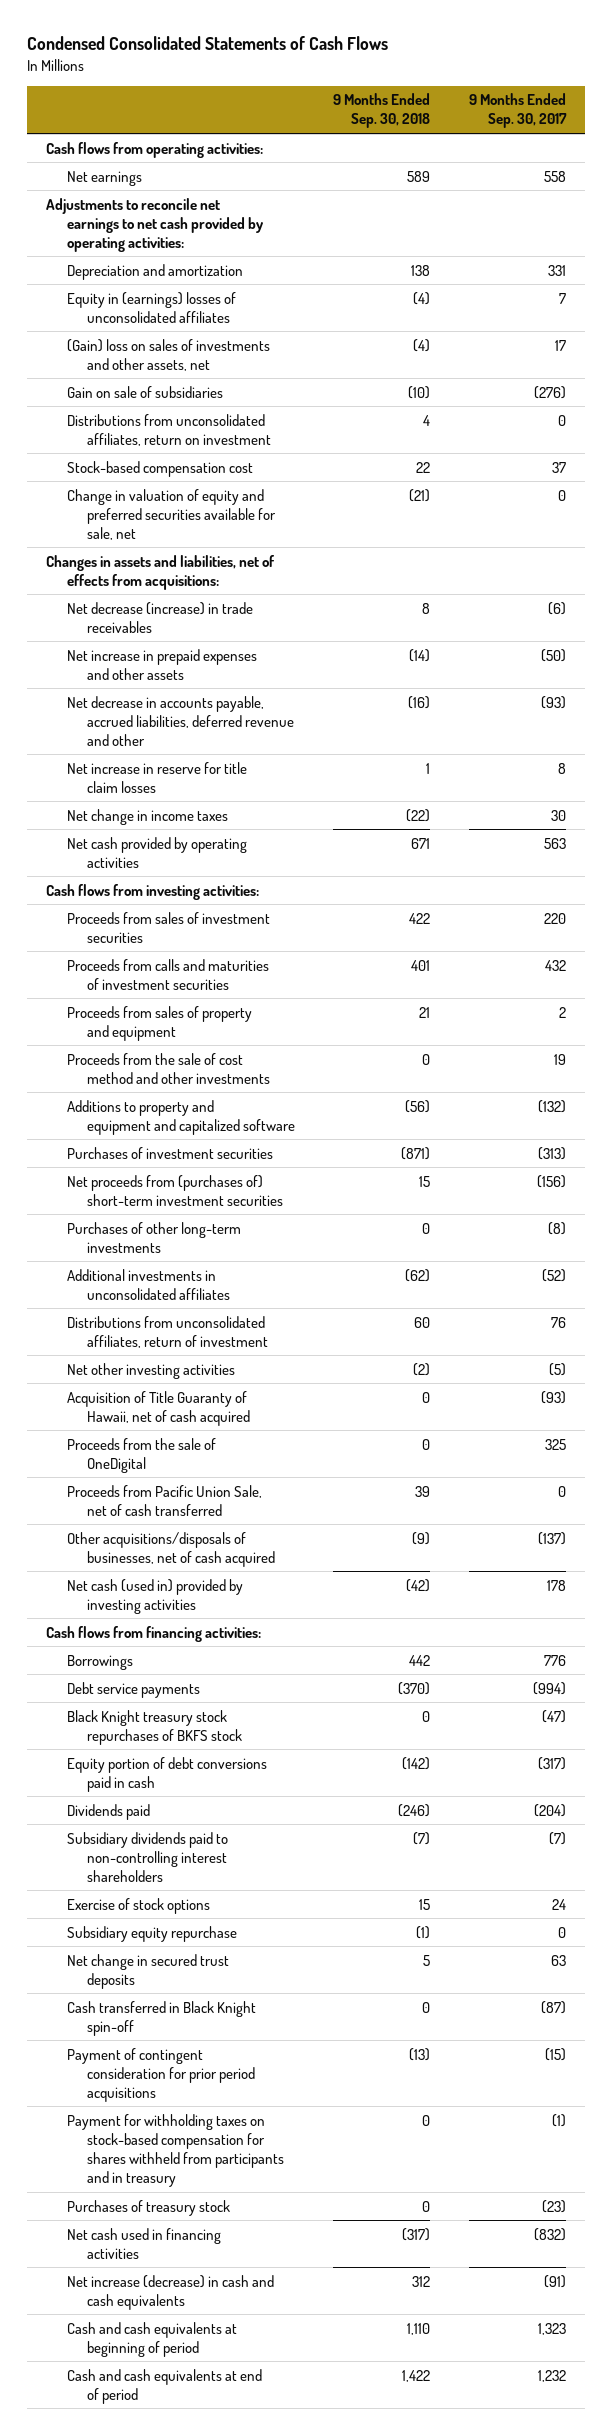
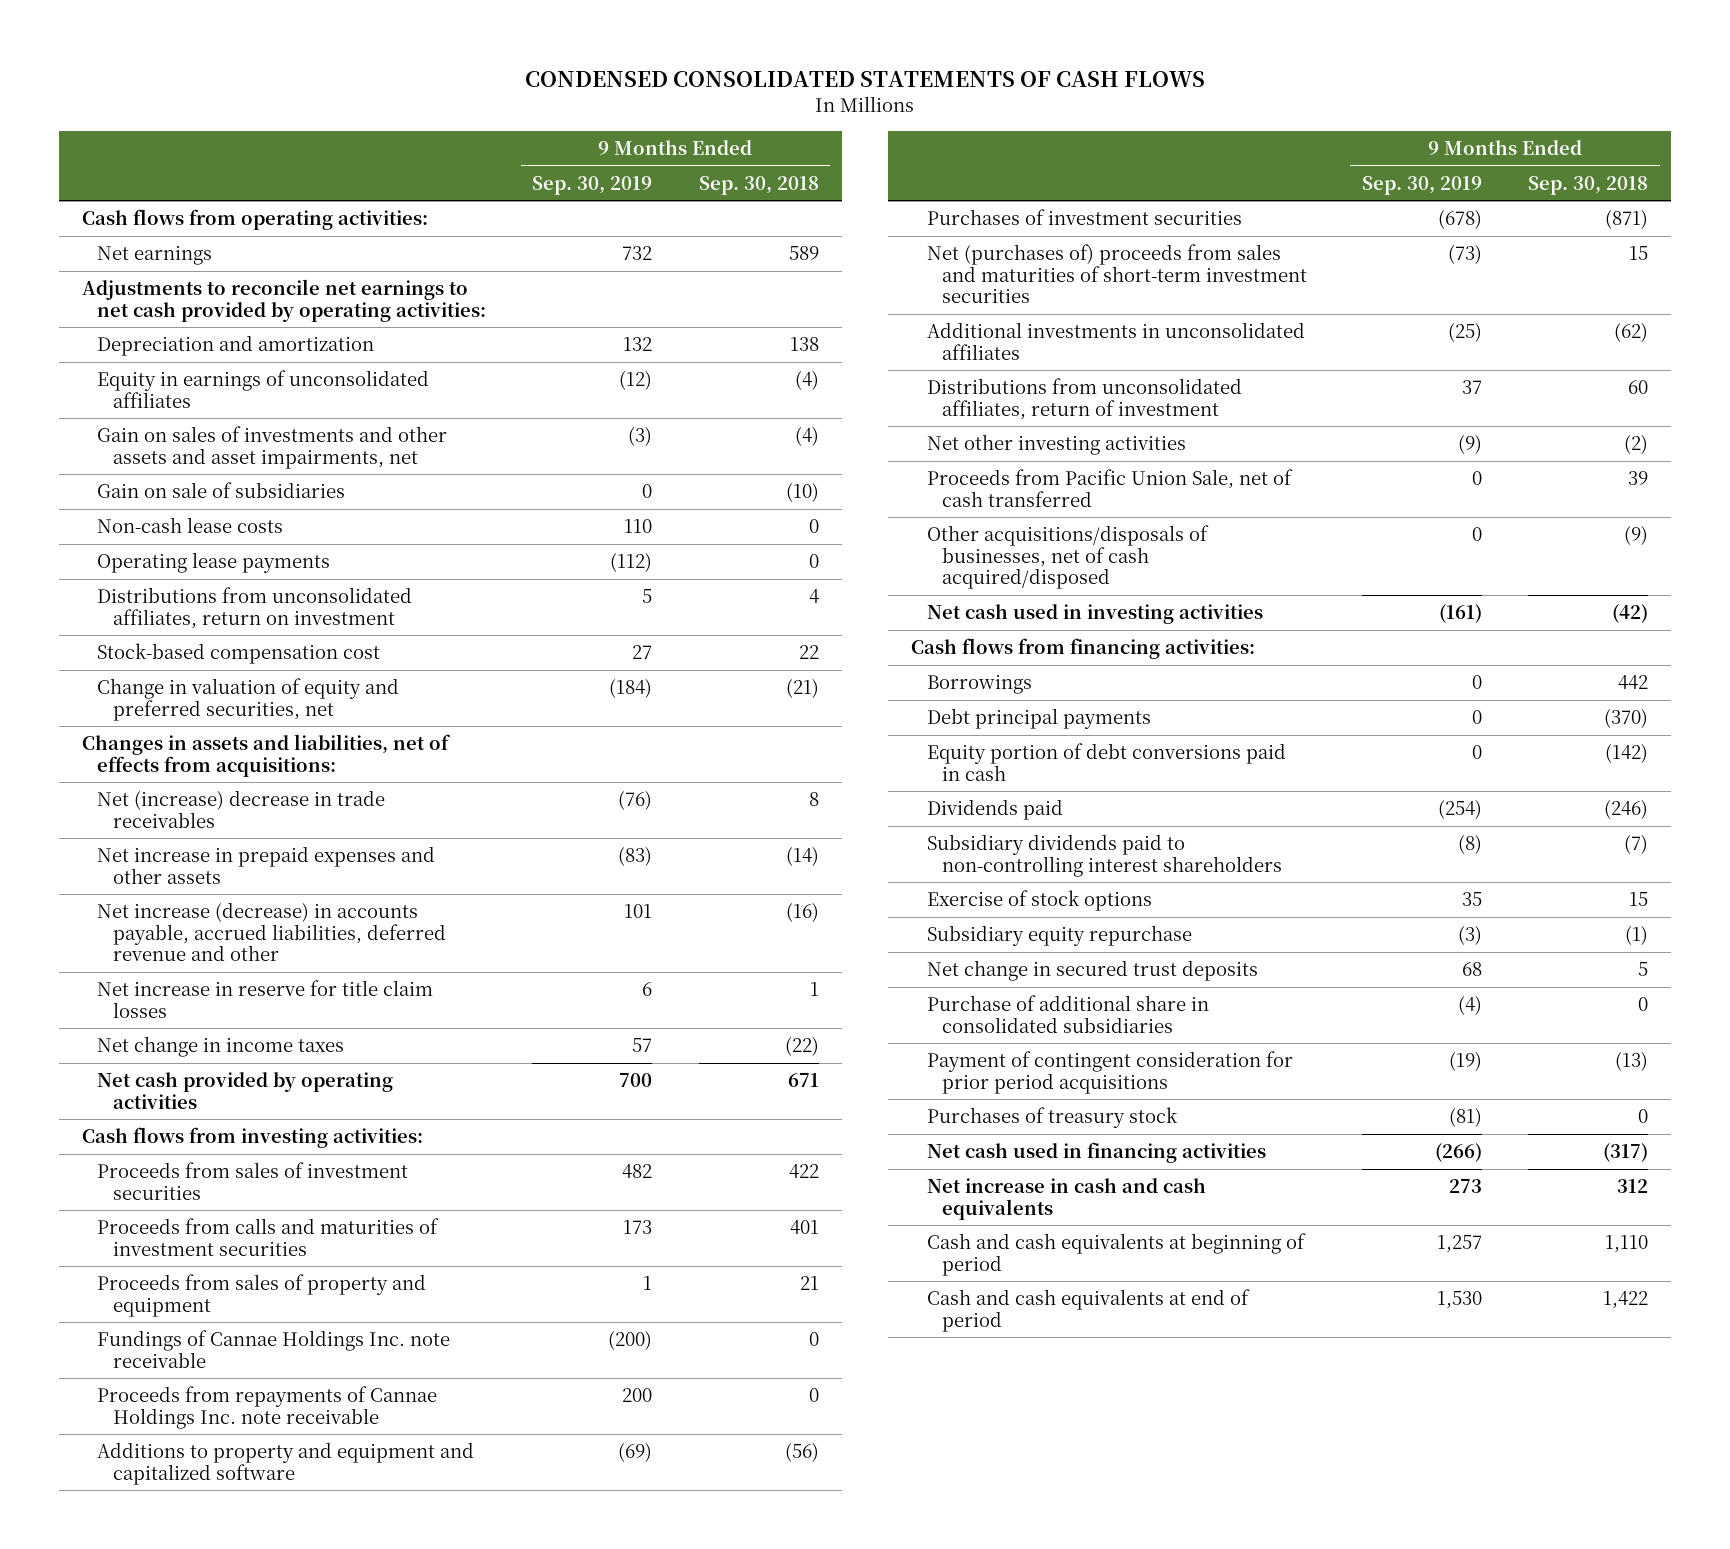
[27,36,389,51] Condensed Consolidated Statements of Cash Flows -> [524,71,1205,88] CONDENSED CONSOLIDATED STATEMENTS OF CASH FLOWS
[468,93,567,129] 9 Months Ended Sep. 30, 2017 -> none
none -> [532,175,653,195] Sep. 30, 2019
[66,291,236,323] Equity in (earnings) losses of unconsolidated affiliates -> [97,370,430,408] Equity in earnings of unconsolidated affiliates
[66,338,270,371] (Gain) loss on sales of investments and other assets, net -> [97,426,448,469] Gain on sales of investments and other assets and asset impairments, net
none -> [97,517,284,534] Non-cash lease costs
none -> [97,552,331,574] Operating lease payments
[66,488,276,540] Change in valuation of equity and preferred securities available for sale, net -> [97,678,400,721] Change in valuation of equity and preferred securities, net
[66,601,253,633] Net decrease (increase) in trade receivables -> [97,790,386,828] Net (increase) decrease in trade receivables
[66,695,294,746] Net decrease in accounts payable, accrued liabilities, deferred revenue and other -> [97,902,446,962] Net increase (decrease) in accounts payable, accrued liabilities, deferred revenue and other
[66,1052,270,1084] Proceeds from the sale of cost method and other investments -> none
none -> [97,1330,451,1368] Fundings of Cannae Holdings Inc. note receivable
none -> [97,1386,438,1429] Proceeds from repayments of Cannae Holdings Inc. note receivable
[66,1221,241,1253] Purchases of other long-term investments -> none
[66,1174,283,1206] Net proceeds from (purchases of) short-term investment securities -> [926,244,1308,304] Net (purchases of) proceeds from sales and maturities of short-term investment securities
[66,1390,250,1426] Acquisition of Title Guaranty of Hawaii, net of cash acquired -> none
[66,1437,216,1473] Proceeds from the sale of OneDigital -> none
[66,1531,275,1567] Other acquisitions/disposals of businesses, net of cash acquired -> [926,525,1209,590] Other acquisitions/disposals of businesses, net of cash acquired/disposed
[66,1578,243,1614] Net cash (used in) provided by investing activities -> [926,604,1263,625] Net cash used in investing activities
[66,1709,242,1745] Black Knight treasury stock repurchases of BKFS stock -> none
[66,1681,200,1698] Debt service payments -> [926,708,1151,730] Debt principal payments
[66,2000,256,2036] Cash transferred in Black Knight spin-off -> none
none -> [926,995,1209,1033] Purchase of additional share in consolidated subsidiaries
[66,2113,284,2187] Payment for withholding taxes on stock-based compensation for shares withheld from participants and in treasury -> none
[66,2274,274,2310] Net increase (decrease) in cash and cash equivalents -> [926,1178,1206,1220] Net increase in cash and cash equivalents

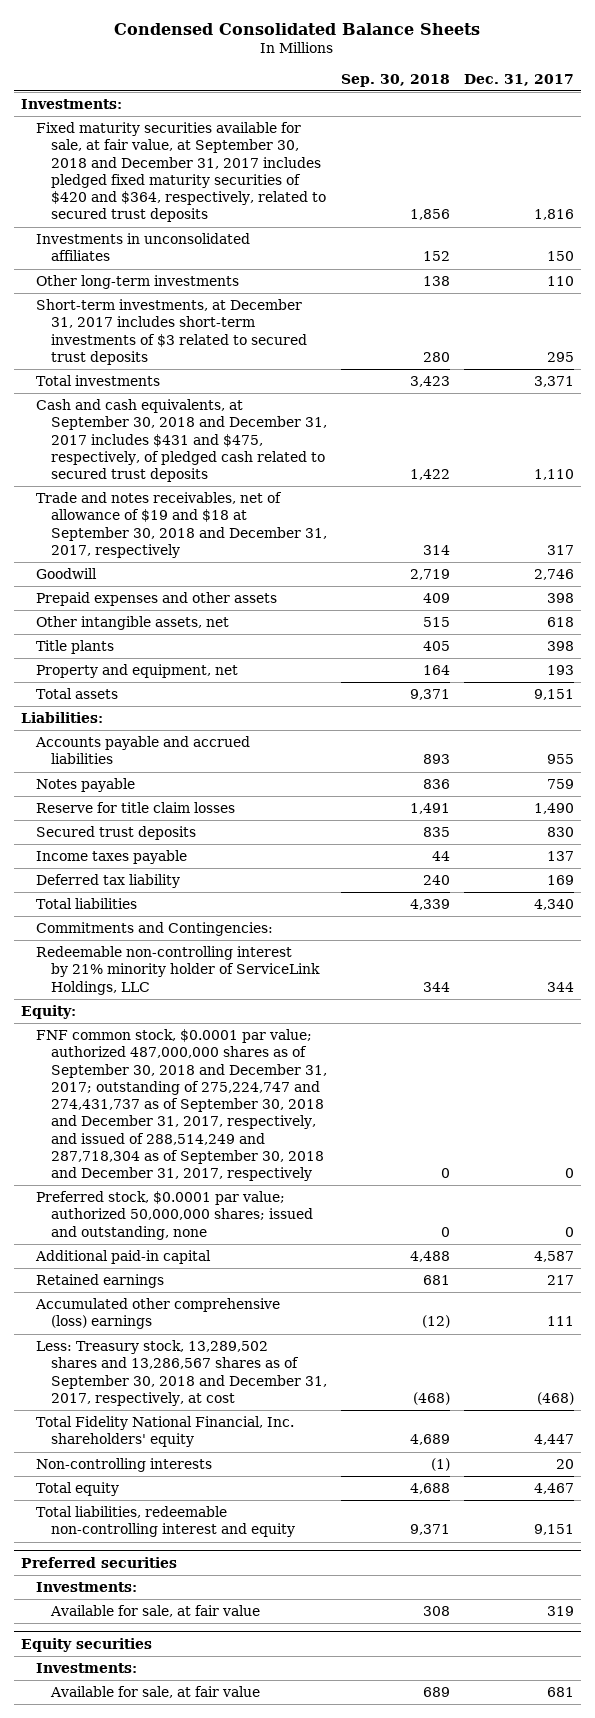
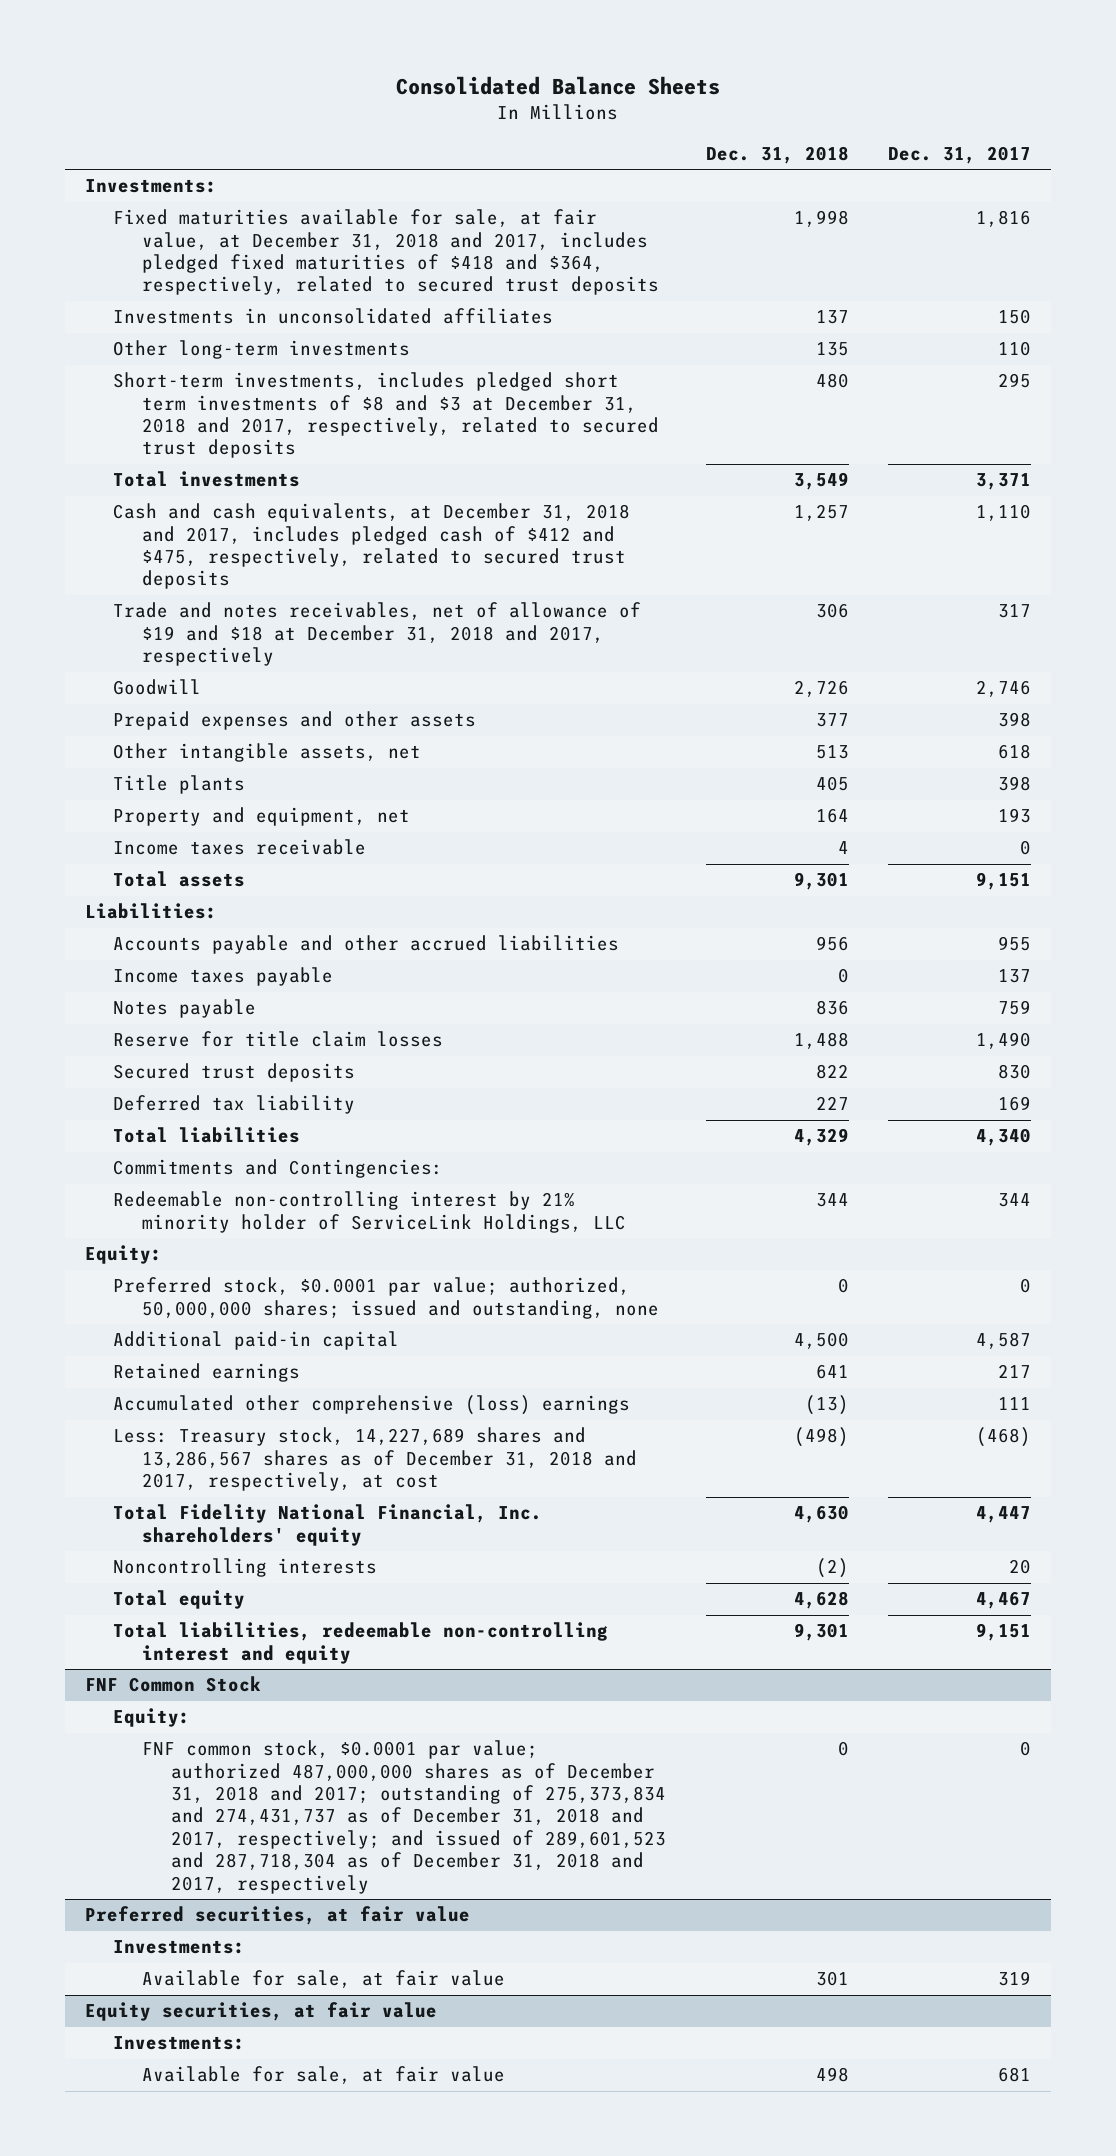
[114,22,481,35] Condensed Consolidated Balance Sheets -> [396,75,721,95] Consolidated Balance Sheets
[340,73,450,87] Sep. 30, 2018 -> none
none -> [705,145,849,164] Dec. 31, 2018
[35,122,326,223] Fixed maturity securities available for sale, at fair value, at September 30, 2018 and December 31, 2017 includes pledged fixed maturity securities of $420 and $364, respectively, related to secured trust deposits -> [113,209,660,296] Fixed maturities available for sale, at fair value, at December 31, 2018 and 2017, includes pledged fixed maturities of $418 and $364, respectively, related to secured trust deposits
[35,299,307,365] Short-term investments, at December 31, 2017 includes short-term investments of $3 related to secured trust deposits -> [113,372,660,459] Short-term investments, includes pledged short term investments of $8 and $3 at December 31, 2018 and 2017, respectively, related to secured trust deposits
[35,399,327,483] Cash and cash equivalents, at September 30, 2018 and December 31, 2017 includes $431 and $475, respectively, of pledged cash related to secured trust deposits -> [113,503,631,590] Cash and cash equivalents, at December 31, 2018 and 2017, includes pledged cash of $412 and $475, respectively, related to secured trust deposits
[35,492,327,558] Trade and notes receivables, net of allowance of $19 and $18 at September 30, 2018 and December 31, 2017, respectively -> [113,602,642,667] Trade and notes receivables, net of allowance of $19 and $18 at December 31, 2018 and 2017, respectively
none -> [113,839,367,856] Income taxes receivable
[34,736,250,765] Accounts payable and accrued liabilities -> [113,935,620,955] Accounts payable and other accrued liabilities
[35,850,187,865] Income taxes payable -> [113,967,334,987] Income taxes payable
[35,1029,327,1182] FNF common stock, $0.0001 par value; authorized 487,000,000 shares as of September 30, 2018 and December 31, 2017; outstanding of 275,224,747 and 274,431,737 as of September 30, 2018 and December 31, 2017, respectively, and issued of 288,514,249 and 287,718,304 as of September 30, 2018 and December 31, 2017, respectively -> none
[35,1191,313,1240] Preferred stock, $0.0001 par value; authorized 50,000,000 shares; issued and outstanding, none -> [113,1277,660,1319] Preferred stock, $0.0001 par value; authorized, 50,000,000 shares; issued and outstanding, none
[35,1340,327,1406] Less: Treasury stock, 13,289,502 shares and 13,286,567 shares as of September 30, 2018 and December 31, 2017, respectively, at cost -> [113,1427,638,1492] Less: Treasury stock, 14,227,689 shares and 13,286,567 shares as of December 31, 2018 and 2017, respectively, at cost
[35,1458,212,1473] Non-controlling interests -> [113,1558,378,1578] Noncontrolling interests
none -> [84,1676,261,1693] FNF Common Stock
none -> [113,1708,191,1728] Equity:
none -> [142,1740,667,1894] FNF common stock, $0.0001 par value; authorized 487,000,000 shares as of December 31, 2018 and 2017; outstanding of 275,373,834 and 274,431,737 as of December 31, 2018 and 2017, respectively; and issued of 289,601,523 and 287,718,304 as of December 31, 2018 and 2017, respectively
[20,1556,177,1568] Preferred securities -> [84,1906,470,1926] Preferred securities, at fair value
[20,1637,152,1652] Equity securities -> [84,2002,437,2022] Equity securities, at fair value

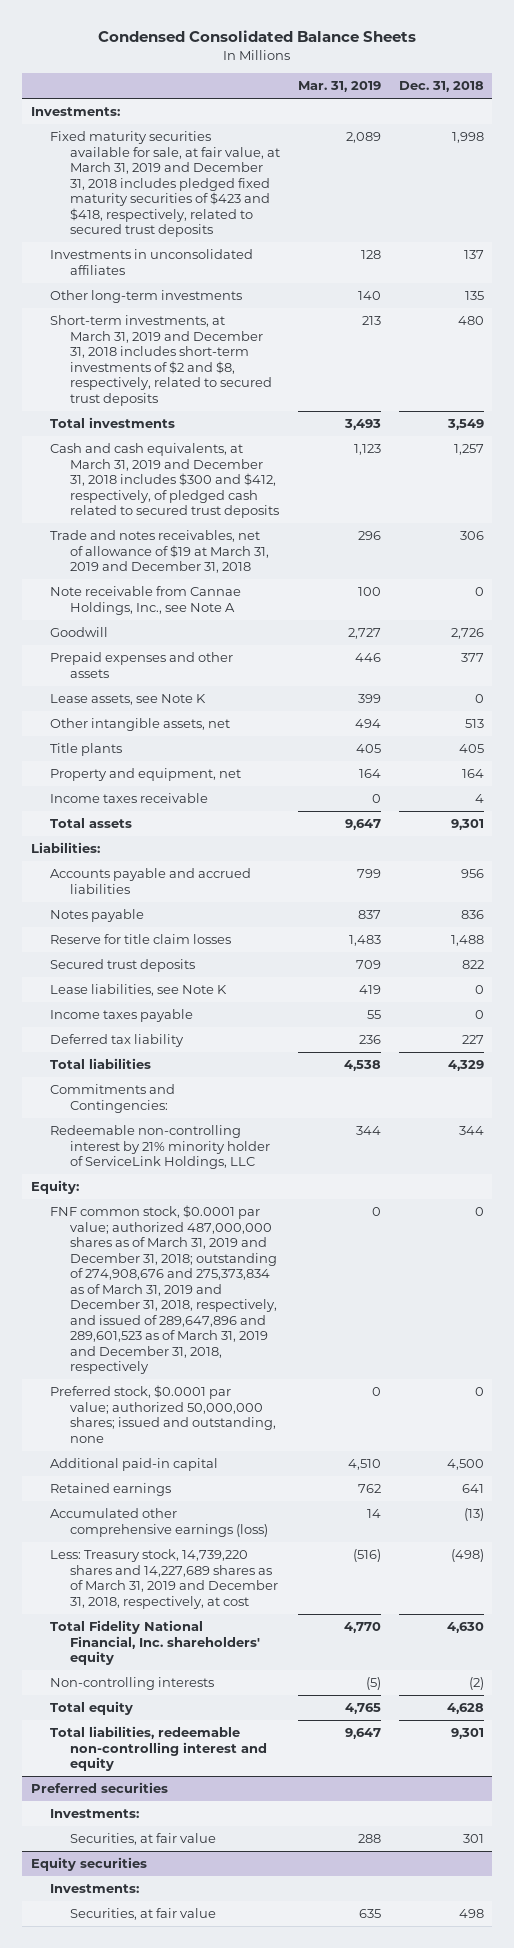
[396,75,721,95] Consolidated Balance Sheets -> [98,30,417,43] Condensed Consolidated Balance Sheets
[888,145,1032,164] Dec. 31, 2017 -> none
none -> [297,81,381,93] Mar. 31, 2019
[113,209,660,296] Fixed maturities available for sale, at fair value, at December 31, 2018 and 2017, includes pledged fixed maturities of $418 and $364, respectively, related to secured trust deposits -> [50,131,280,238] Fixed maturity securities available for sale, at fair value, at March 31, 2019 and December 31, 2018 includes pledged fixed maturity securities of $423 and $418, respectively, related to secured trust deposits
[113,372,660,459] Short-term investments, includes pledged short term investments of $8 and $3 at December 31, 2018 and 2017, respectively, related to secured trust deposits -> [50,315,272,406] Short-term investments, at March 31, 2019 and December 31, 2018 includes short-term investments of $2 and $8, respectively, related to secured trust deposits
[113,503,631,590] Cash and cash equivalents, at December 31, 2018 and 2017, includes pledged cash of $412 and $475, respectively, related to secured trust deposits -> [50,443,279,519] Cash and cash equivalents, at March 31, 2019 and December 31, 2018 includes $300 and $412, respectively, of pledged cash related to secured trust deposits
[113,602,642,667] Trade and notes receivables, net of allowance of $19 and $18 at December 31, 2018 and 2017, respectively -> [50,530,269,574] Trade and notes receivables, net of allowance of $19 at March 31, 2019 and December 31, 2018
none -> [50,586,242,615] Note receivable from Cannae Holdings, Inc., see Note A
none -> [50,694,207,706] Lease assets, see Note K
[113,935,620,955] Accounts payable and other accrued liabilities -> [50,868,252,894] Accounts payable and accrued liabilities
none -> [50,984,228,997] Lease liabilities, see Note K
[113,967,334,987] Income taxes payable -> [50,1009,194,1023] Income taxes payable
none -> [50,1205,277,1375] FNF common stock, $0.0001 par value; authorized 487,000,000 shares as of March 31, 2019 and December 31, 2018; outstanding of 274,908,676 and 275,373,834 as of March 31, 2019 and December 31, 2018, respectively, and issued of 289,647,896 and 289,601,523 as of March 31, 2019 and December 31, 2018, respectively
[113,1277,660,1319] Preferred stock, $0.0001 par value; authorized, 50,000,000 shares; issued and outstanding, none -> [50,1385,276,1443] Preferred stock, $0.0001 par value; authorized 50,000,000 shares; issued and outstanding, none
[113,1395,631,1416] Accumulated other comprehensive (loss) earnings -> [50,1508,268,1537] Accumulated other comprehensive earnings (loss)
[113,1427,638,1492] Less: Treasury stock, 14,227,689 shares and 13,286,567 shares as of December 31, 2018 and 2017, respectively, at cost -> [50,1549,278,1609] Less: Treasury stock, 14,739,220 shares and 14,227,689 shares as of March 31, 2019 and December 31, 2018, respectively, at cost
[113,1558,378,1578] Noncontrolling interests -> [50,1677,215,1691] Non-controlling interests
[84,1676,261,1693] FNF Common Stock -> none
[113,1708,191,1728] Equity: -> none
[142,1740,667,1894] FNF common stock, $0.0001 par value; authorized 487,000,000 shares as of December 31, 2018 and 2017; outstanding of 275,373,834 and 274,431,737 as of December 31, 2018 and 2017, respectively; and issued of 289,601,523 and 287,718,304 as of December 31, 2018 and 2017, respectively -> none
[84,1906,470,1926] Preferred securities, at fair value -> [30,1782,168,1794] Preferred securities
[142,1970,506,1989] Available for sale, at fair value -> [69,1833,216,1846] Securities, at fair value
[84,2002,437,2022] Equity securities, at fair value -> [30,1857,147,1872] Equity securities
[142,2066,506,2085] Available for sale, at fair value -> [69,1908,216,1921] Securities, at fair value

